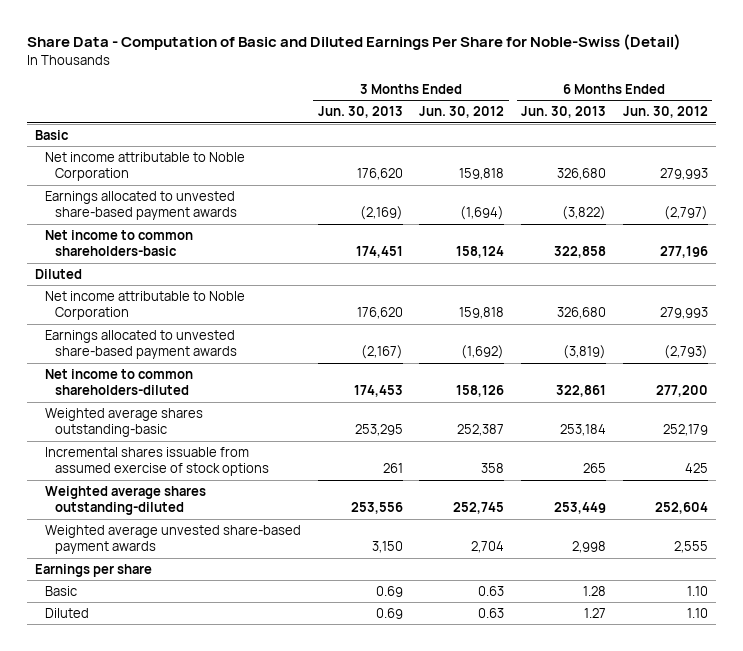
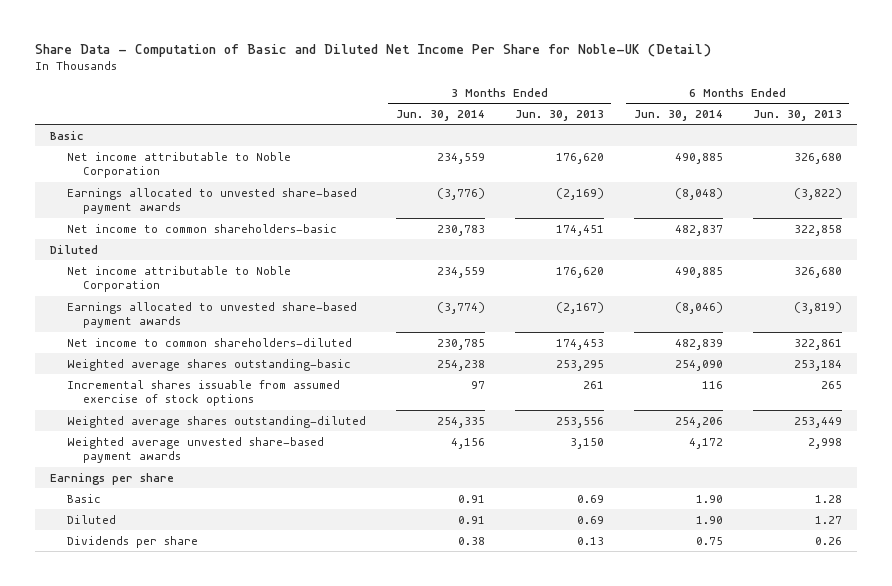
[26,34,681,51] Share Data - Computation of Basic and Diluted Earnings Per Share for Noble-Swiss (Detail) -> [34,43,711,57] Share Data - Computation of Basic and Diluted Net Income Per Share for Noble-UK (Detail)
[419,106,505,119] Jun. 30, 2012 -> none
[622,106,708,119] Jun. 30, 2012 -> none
none -> [395,109,485,121] Jun. 30, 2014
none -> [633,109,723,121] Jun. 30, 2014
none -> [66,535,198,548] Dividends per share

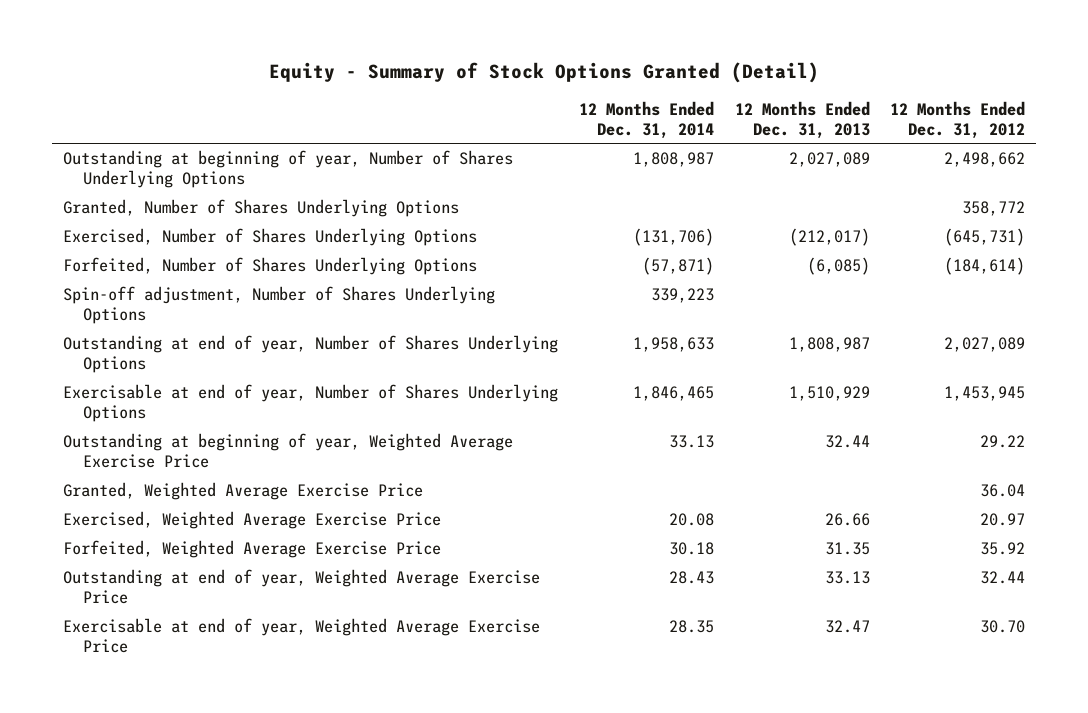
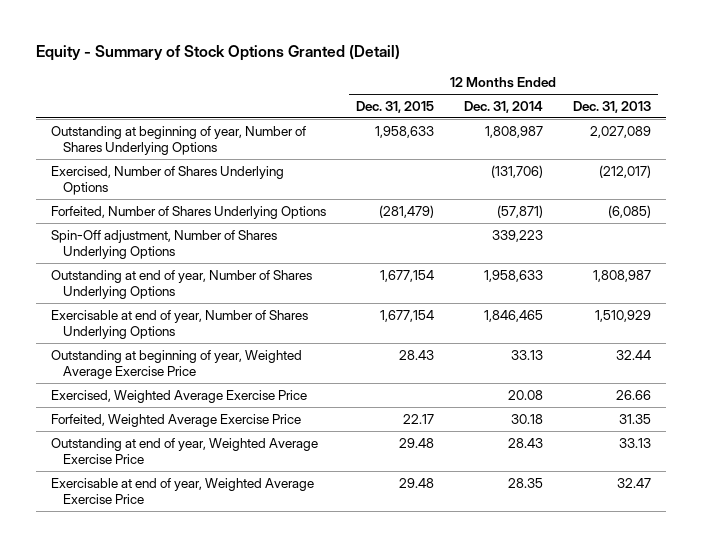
[890,100,1026,139] 12 Months Ended Dec. 31, 2012 -> none
none -> [356,100,435,113] Dec. 31, 2015
[62,199,459,218] Granted, Number of Shares Underlying Options -> none
[62,286,495,325] Spin-off adjustment, Number of Shares Underlying Options -> [51,229,278,259] Spin-Off adjustment, Number of Shares Underlying Options
[62,482,423,501] Granted, Weighted Average Exercise Price -> none

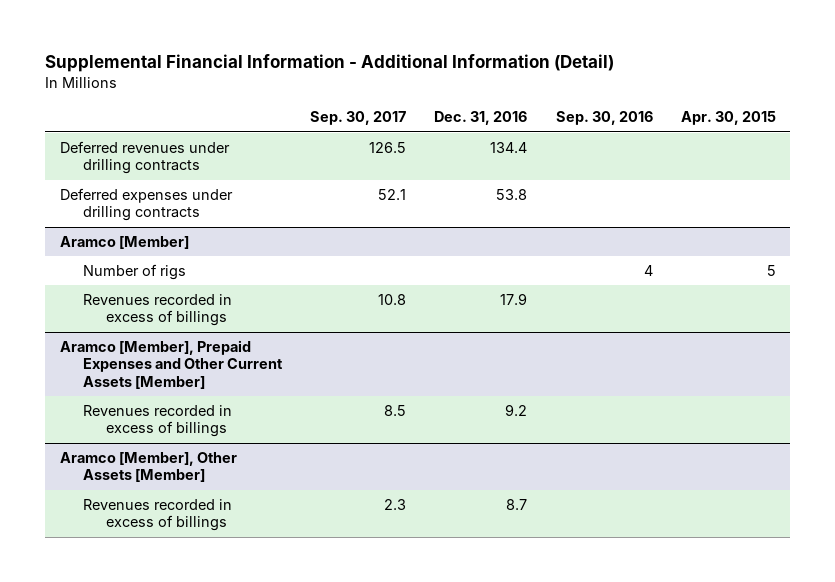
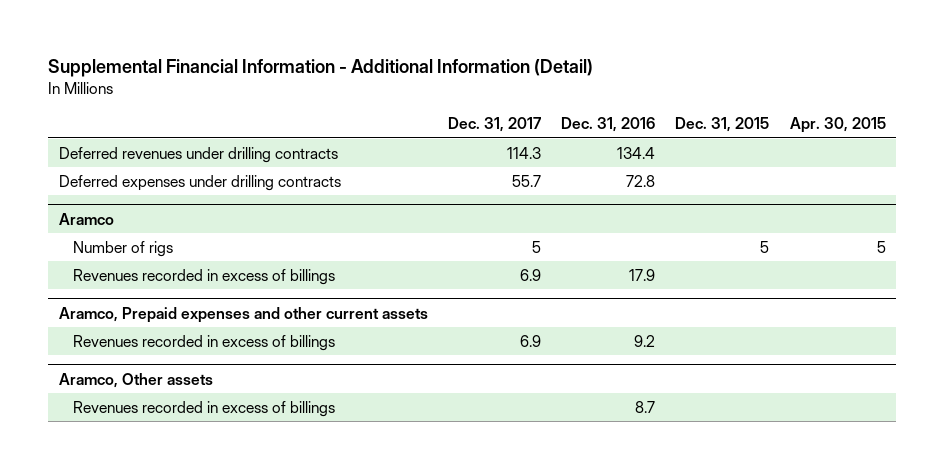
[309,111,406,126] Sep. 30, 2017 -> none
[555,111,653,126] Sep. 30, 2016 -> none
none -> [447,117,541,133] Dec. 31, 2017
none -> [675,117,770,133] Dec. 31, 2015
[496,188,528,200] 53.8 -> [626,174,656,187] 72.8
[59,235,189,249] Aramco [Member] -> [58,212,114,225] Aramco
[59,339,283,389] Aramco [Member], Prepaid Expenses and Other Current Assets [Member] -> [58,306,428,323] Aramco, Prepaid expenses and other current assets
[59,451,237,483] Aramco [Member], Other Assets [Member] -> [58,372,213,388] Aramco, Other assets

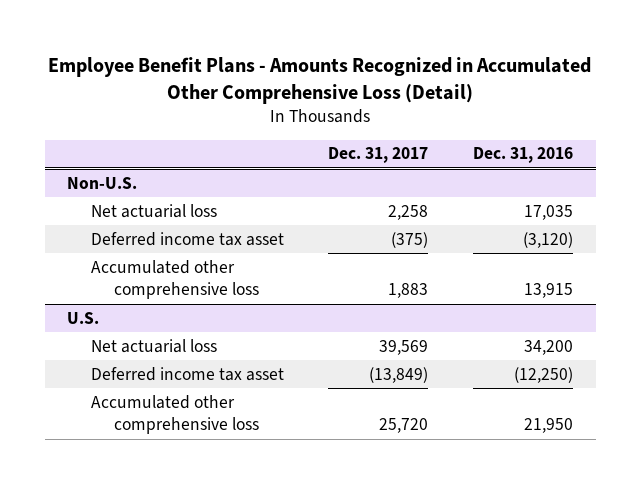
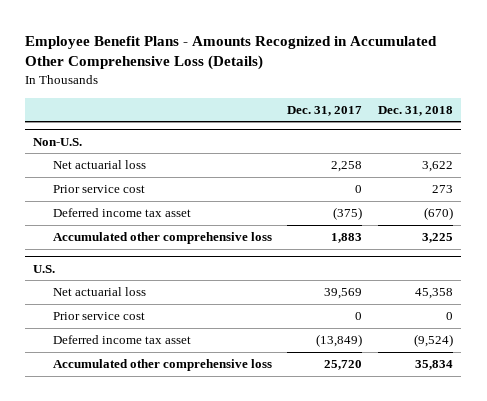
[48,56,592,104] Employee Benefit Plans - Amounts Recognized in Accumulated Other Comprehensive Loss (Detail) -> [25,35,438,71] Employee Benefit Plans - Amounts Recognized in Accumulated Other Comprehensive Loss (Details)
[473,147,574,164] Dec. 31, 2016 -> none
none -> [378,105,454,116] Dec. 31, 2018
none -> [52,185,145,194] Prior service cost
none -> [52,312,145,321] Prior service cost

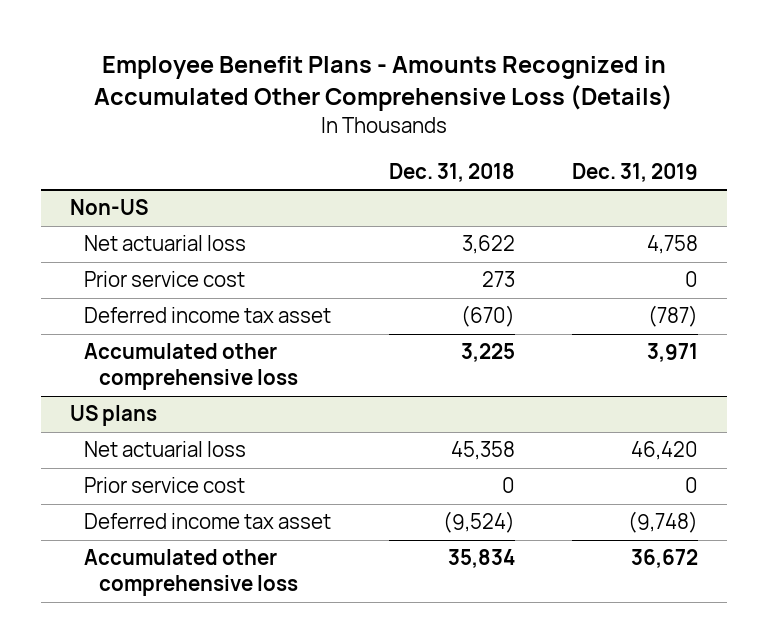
[287,105,363,116] Dec. 31, 2017 -> none
none -> [571,162,698,182] Dec. 31, 2019
[33,137,83,146] Non-U.S. -> [69,199,148,216] Non-US
[33,264,56,273] U.S. -> [69,405,157,427] US plans

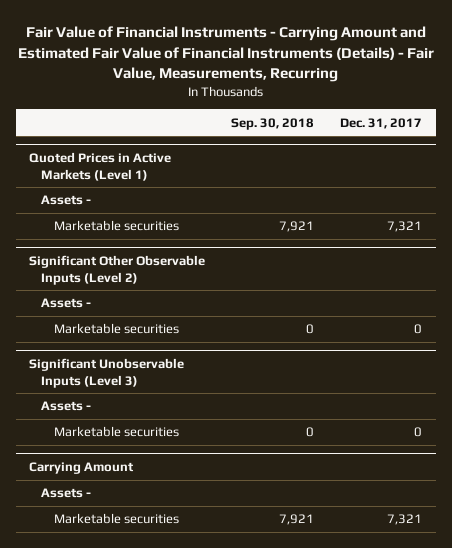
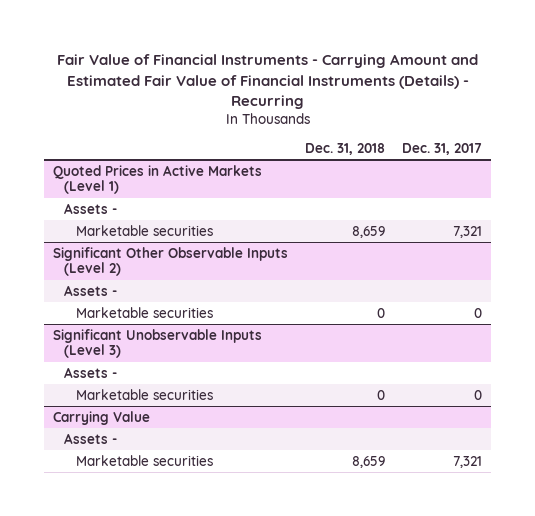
[17,25,434,83] Fair Value of Financial Instruments - Carrying Amount and Estimated Fair Value of Financial Instruments (Details) - Fair Value, Measurements, Recurring -> [56,54,478,110] Fair Value of Financial Instruments - Carrying Amount and Estimated Fair Value of Financial Instruments (Details) - Recurring
[231,117,315,130] Sep. 30, 2018 -> none
none -> [305,143,386,156] Dec. 31, 2018
[29,461,135,474] Carrying Amount -> [53,410,151,425] Carrying Value

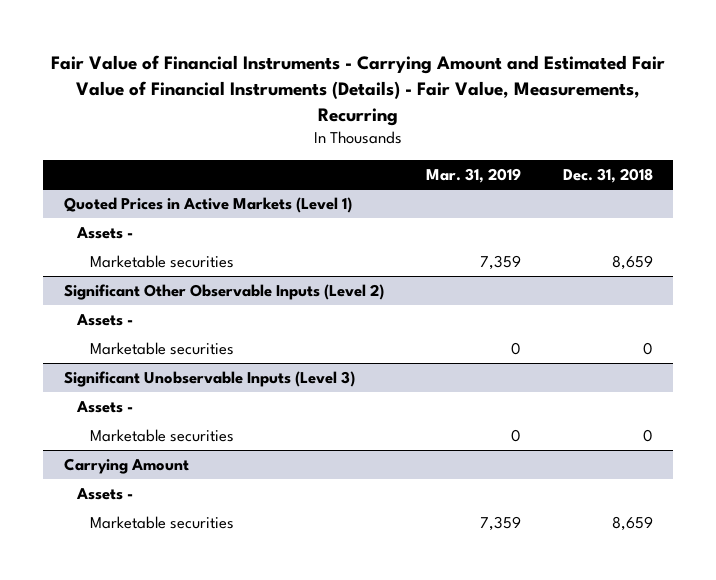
[56,54,478,110] Fair Value of Financial Instruments - Carrying Amount and Estimated Fair Value of Financial Instruments (Details) - Recurring -> [51,54,666,126] Fair Value of Financial Instruments - Carrying Amount and Estimated Fair Value of Financial Instruments (Details) - Fair Value, Measurements, Recurring
[402,143,483,156] Dec. 31, 2017 -> none
none -> [425,167,521,183] Mar. 31, 2019
[53,410,151,425] Carrying Value -> [63,457,189,474] Carrying Amount

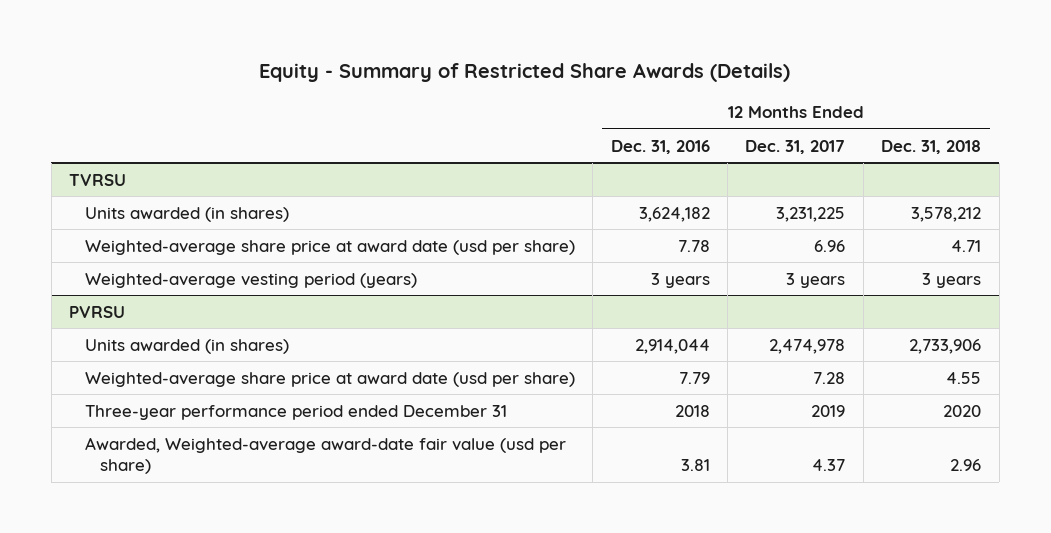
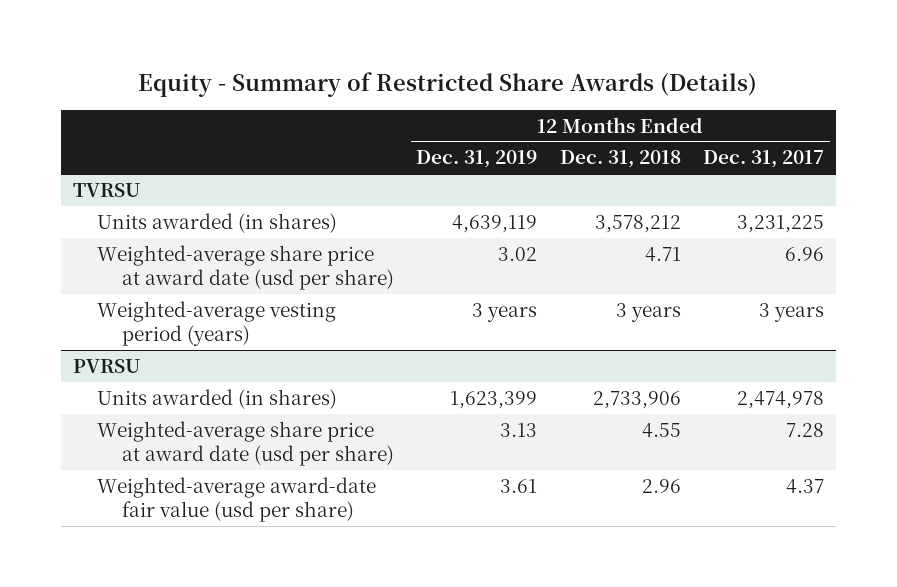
[610,139,710,154] Dec. 31, 2016 -> none
none -> [416,150,538,169] Dec. 31, 2019
[84,404,507,420] Three-year performance period ended December 31 -> none
[84,436,566,475] Awarded, Weighted-average award-date fair value (usd per share) -> [97,476,377,522] Weighted-average award-date fair value (usd per share)

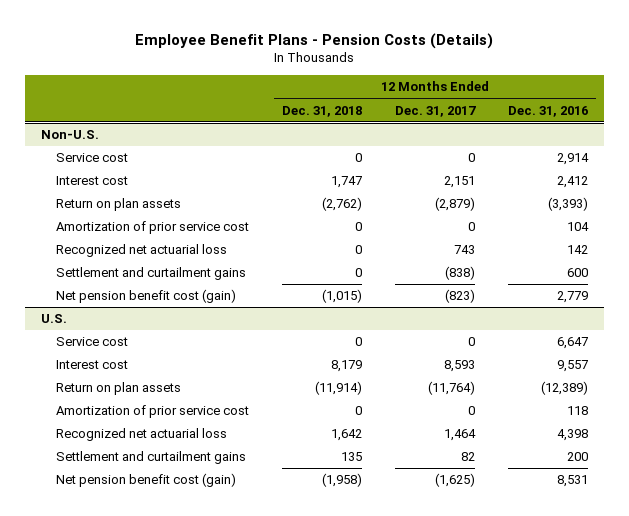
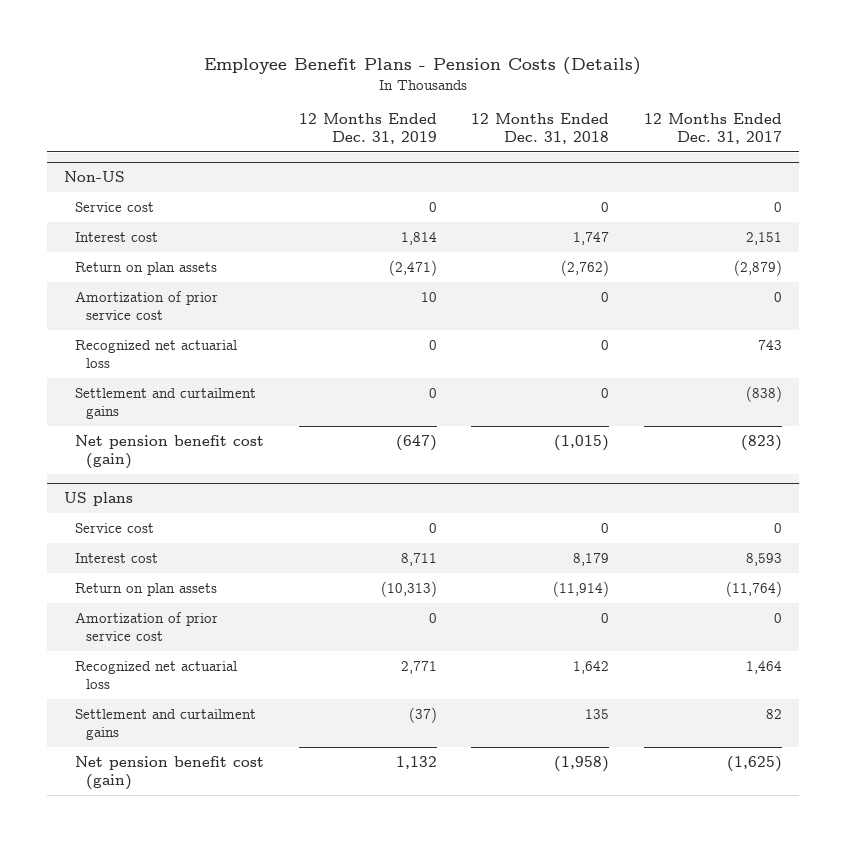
[507,105,588,117] Dec. 31, 2016 -> none
none -> [298,113,437,145] 12 Months Ended Dec. 31, 2019
[41,130,100,140] Non-U.S. -> [64,170,126,182] Non-US
[41,314,68,324] U.S. -> [64,491,134,506] US plans

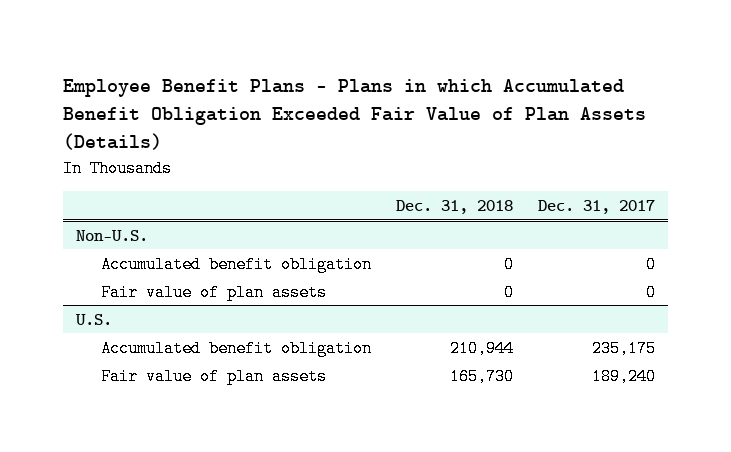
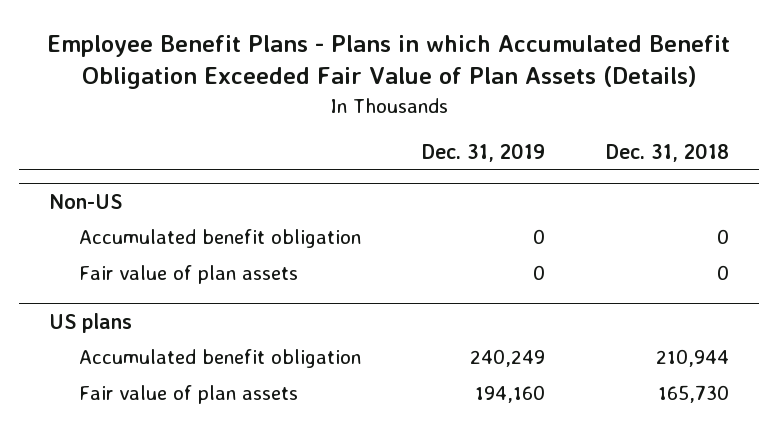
[538,199,656,214] Dec. 31, 2017 -> none
none -> [422,142,546,162] Dec. 31, 2019
[75,229,148,241] Non-U.S. -> [49,193,123,209] Non-US
[74,313,112,325] U.S. -> [49,312,133,333] US plans

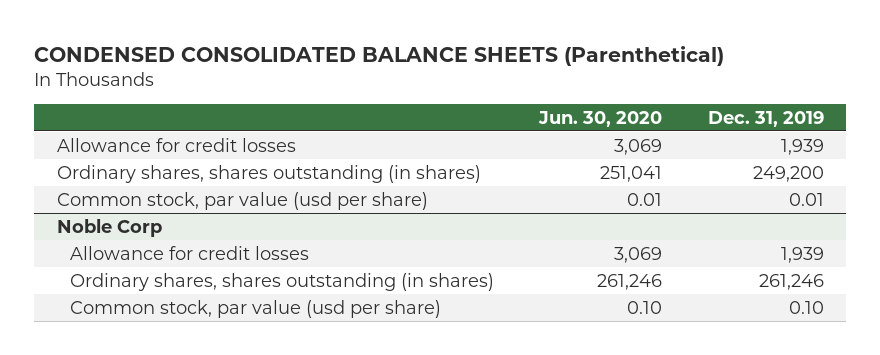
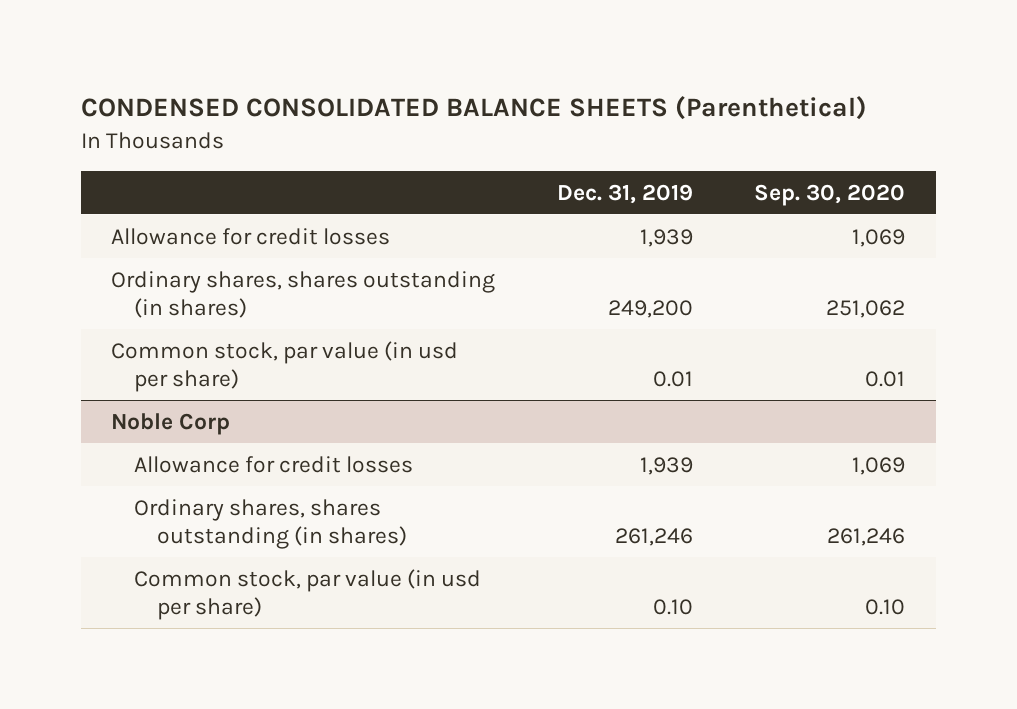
[538,110,663,127] Jun. 30, 2020 -> none
none -> [754,183,906,206] Sep. 30, 2020
[56,191,428,210] Common stock, par value (usd per share) -> [111,340,459,392] Common stock, par value (in usd per share)
[70,299,442,318] Common stock, par value (usd per share) -> [134,568,482,620] Common stock, par value (in usd per share)

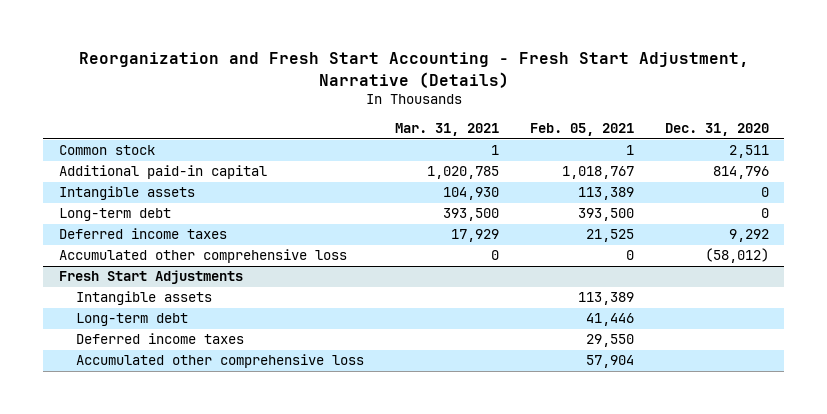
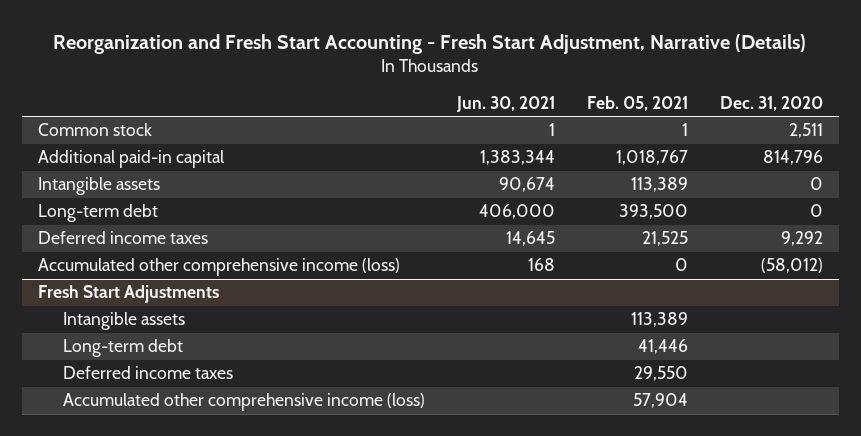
[394,123,499,137] Mar. 31, 2021 -> none
none -> [456,95,556,112] Jun. 30, 2021
[58,249,347,264] Accumulated other comprehensive loss -> [37,258,400,277] Accumulated other comprehensive income (loss)
[76,354,365,369] Accumulated other comprehensive loss -> [63,393,426,412] Accumulated other comprehensive income (loss)

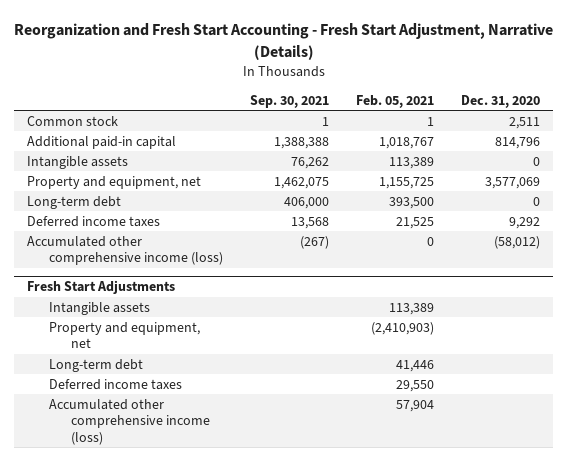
[456,95,556,112] Jun. 30, 2021 -> none
none -> [250,94,330,108] Sep. 30, 2021
none -> [27,175,202,189] Property and equipment, net
none -> [49,321,201,349] Property and equipment, net

